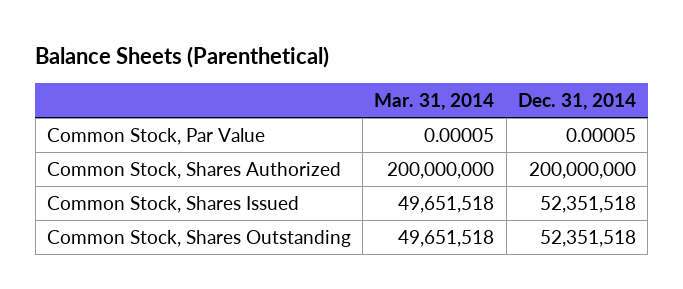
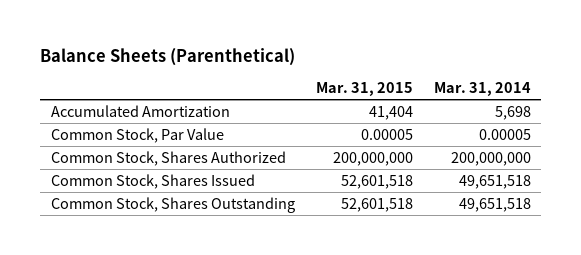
[517,93,636,111] Dec. 31, 2014 -> none
none -> [315,82,413,97] Mar. 31, 2015
none -> [50,104,230,117] Accumulated Amortization

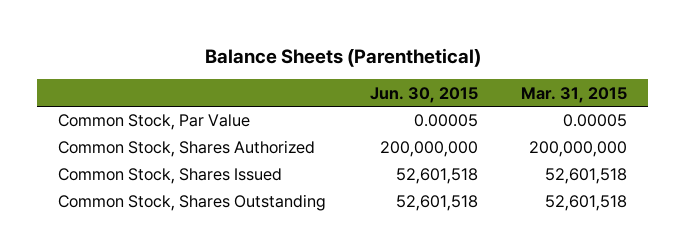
[433,82,531,97] Mar. 31, 2014 -> none
none -> [369,86,478,103] Jun. 30, 2015
[50,104,230,117] Accumulated Amortization -> none

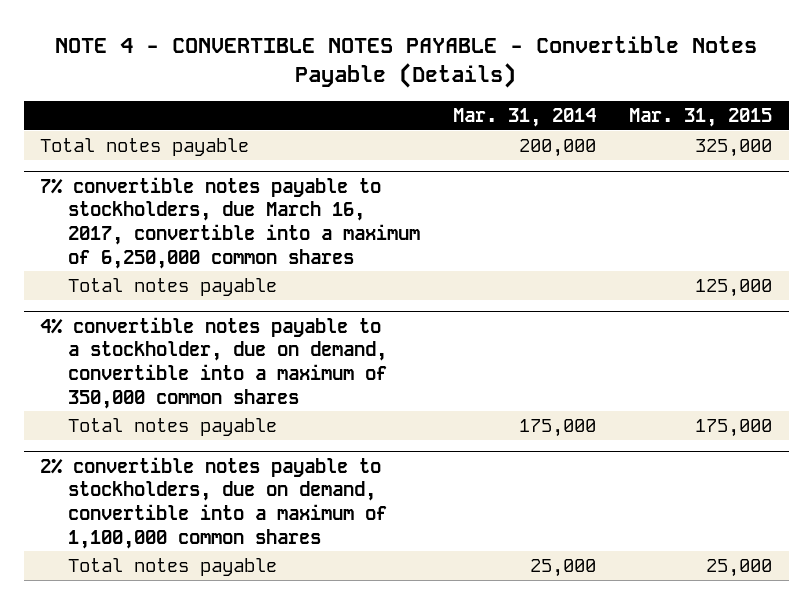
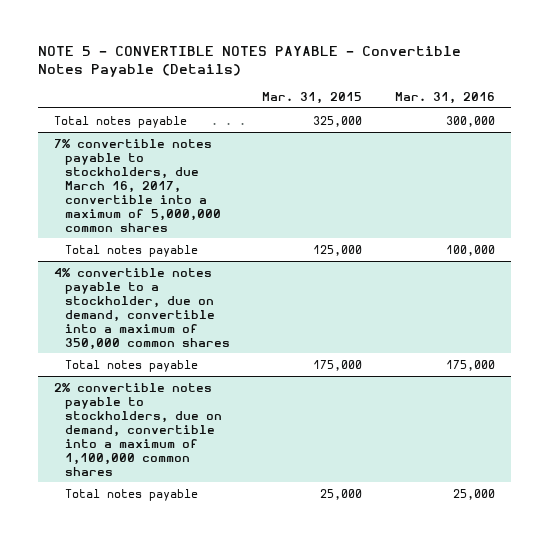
[55,36,758,89] NOTE 4 - CONVERTIBLE NOTES PAYABLE - Convertible Notes Payable (Details) -> [38,45,462,77] NOTE 5 - CONVERTIBLE NOTES PAYABLE - Convertible Notes Payable (Details)
[453,108,597,128] Mar. 31, 2014 -> none
none -> [394,91,495,104] Mar. 31, 2016
[40,176,420,269] 7% convertible notes payable to stockholders, due March 16, 2017, convertible into a maximum of 6,250,000 common shares -> [54,138,222,232] 7% convertible notes payable to stockholders, due March 16, 2017, convertible into a maximum of 5,000,000 common shares

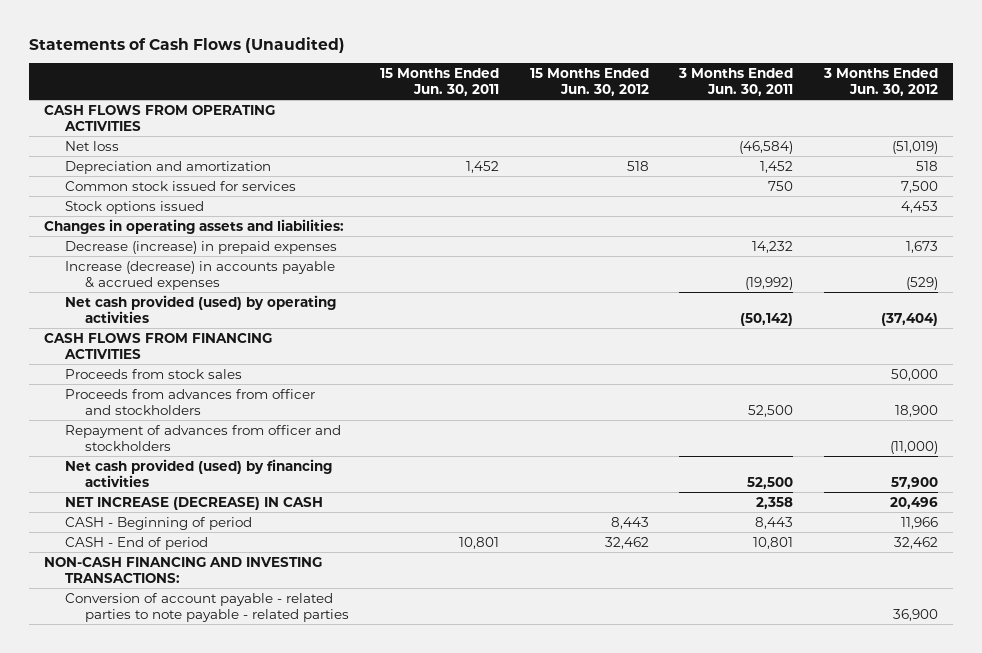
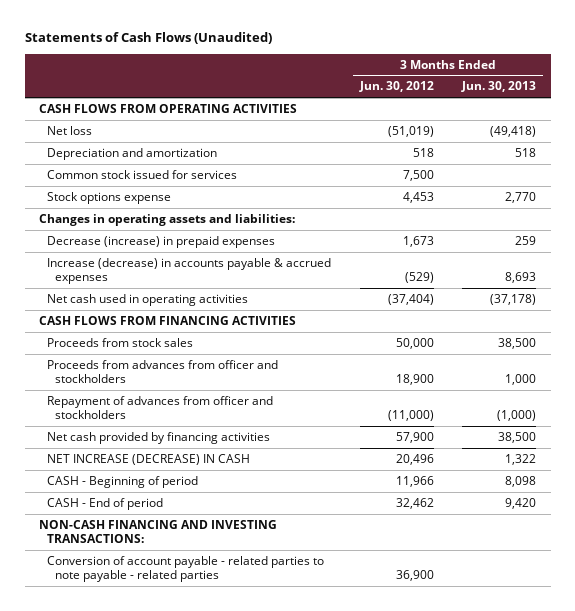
[380,68,500,96] 15 Months Ended Jun. 30, 2011 -> none
[529,68,649,96] 15 Months Ended Jun. 30, 2012 -> none
[678,68,794,96] 3 Months Ended Jun. 30, 2011 -> none
none -> [461,81,537,93] Jun. 30, 2013
[64,200,204,214] Stock options issued -> [47,191,172,204] Stock options expense
[64,294,336,323] Net cash provided (used) by operating activities -> [47,293,249,306] Net cash used in operating activities
[64,458,332,487] Net cash provided (used) by financing activities -> [47,431,271,444] Net cash provided by financing activities

